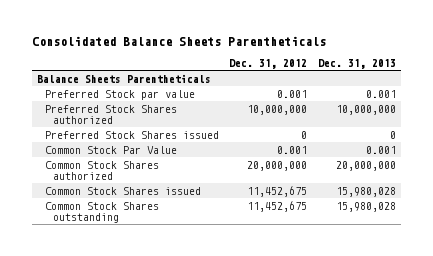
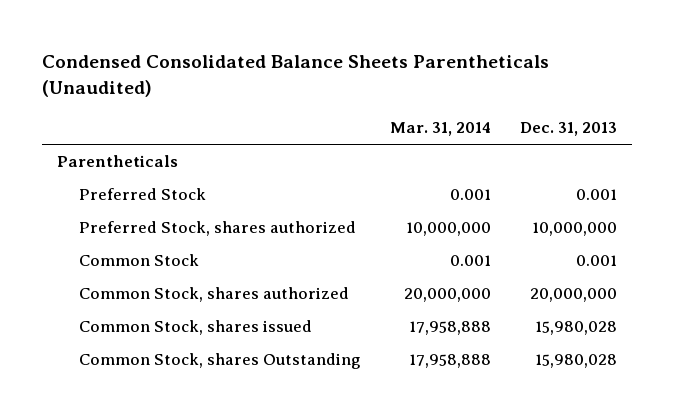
[31,35,326,46] Consolidated Balance Sheets Parentheticals -> [42,55,550,98] Condensed Consolidated Balance Sheets Parentheticals (Unaudited)
[229,58,308,69] Dec. 31, 2012 -> none
none -> [390,122,492,137] Mar. 31, 2014
[36,73,211,83] Balance Sheets Parentheticals -> none
[44,130,219,139] Preferred Stock Shares issued -> none
none -> [56,155,178,168] Parentheticals
[44,89,195,100] Preferred Stock par value -> [79,188,207,201] Preferred Stock
[44,104,177,124] Preferred Stock Shares authorized -> [79,221,357,237] Preferred Stock, shares authorized
[44,145,177,154] Common Stock Par Value -> [79,254,200,267] Common Stock
[44,160,159,180] Common Stock Shares authorized -> [79,287,350,303] Common Stock, shares authorized
[44,186,201,195] Common Stock Shares issued -> [79,320,313,336] Common Stock, shares issued
[44,201,159,223] Common Stock Shares outstanding -> [79,353,362,370] Common Stock, shares Outstanding

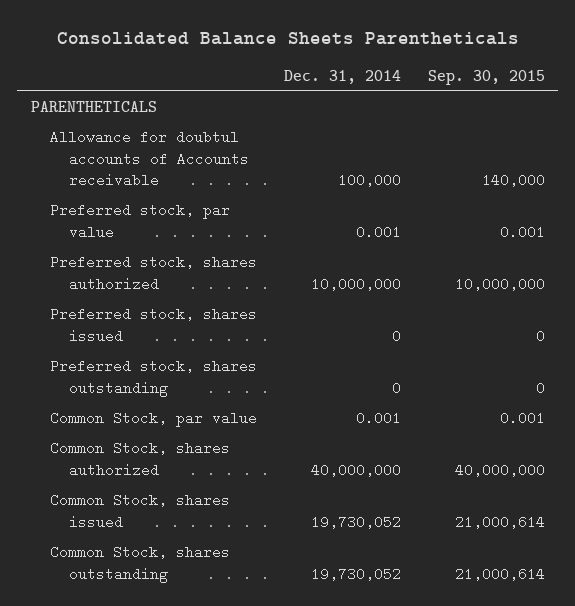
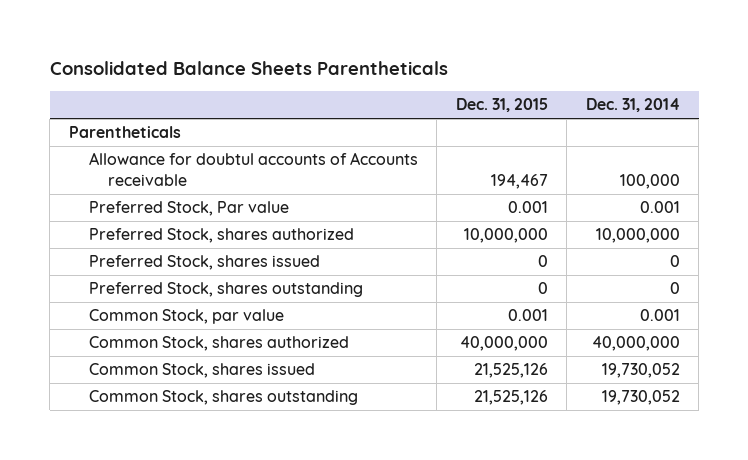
[427,69,545,85] Sep. 30, 2015 -> none
none -> [455,97,548,112] Dec. 31, 2015
[30,101,157,113] PARENTHETICALS -> [68,126,181,139] Parentheticals
[50,203,231,239] Preferred stock, par value -> [88,201,289,217] Preferred Stock, Par value
[50,255,258,291] Preferred stock, shares authorized -> [88,228,354,244] Preferred Stock, shares authorized
[50,307,258,343] Preferred stock, shares issued -> [88,255,320,271] Preferred Stock, shares issued
[50,359,258,397] Preferred stock, shares outstanding -> [88,282,363,298] Preferred Stock, shares outstanding

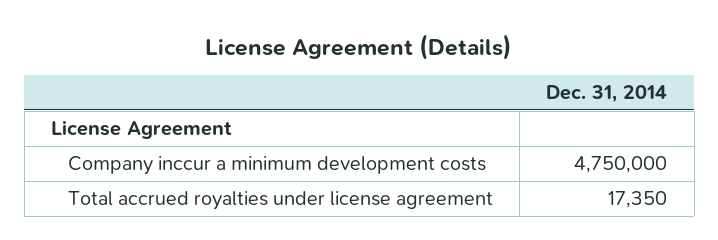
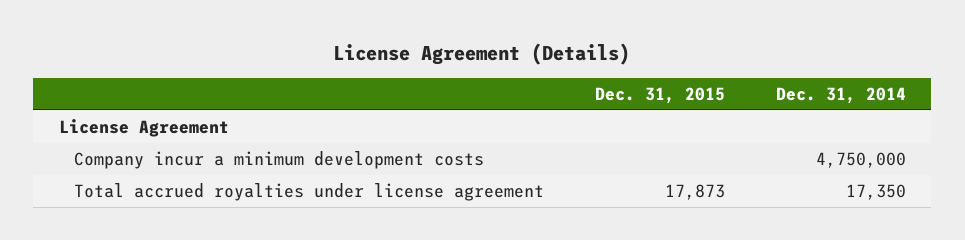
none -> [595,86,726,104] Dec. 31, 2015
[68,156,487,176] Company inccur a minimum development costs -> [74,151,485,170] Company incur a minimum development costs

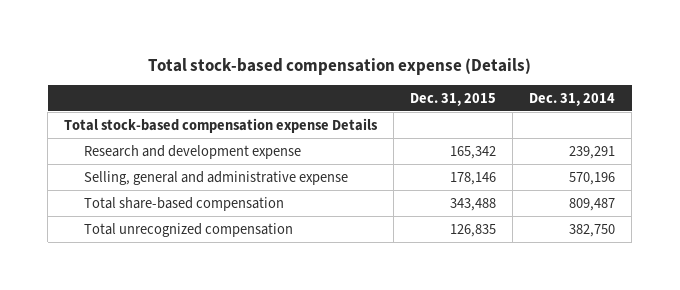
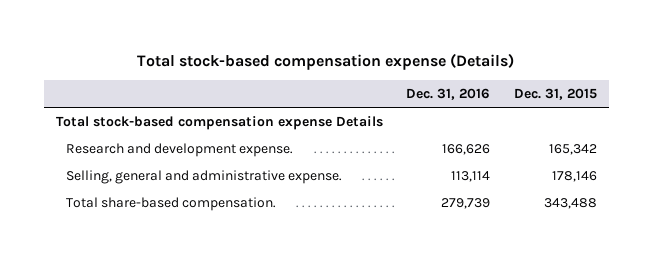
[529,92,616,106] Dec. 31, 2014 -> none
none -> [406,87,491,100] Dec. 31, 2016
[84,222,294,237] Total unrecognized compensation -> none
[84,144,302,159] Research and development expense -> [66,143,294,158] Research and development expense.
[84,170,349,185] Selling, general and administrative expense -> [66,170,343,185] Selling, general and administrative expense.
[84,196,285,211] Total share-based compensation -> [66,197,277,212] Total share-based compensation.

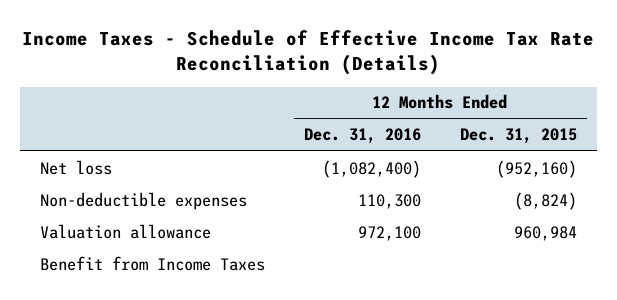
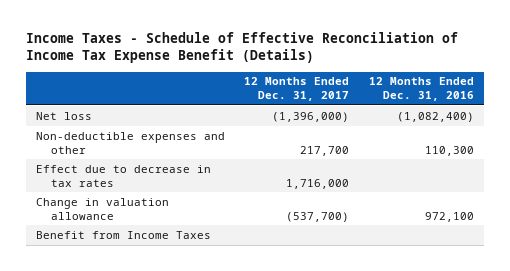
[22,30,595,76] Income Taxes - Schedule of Effective Income Tax Rate Reconciliation (Details) -> [25,32,458,64] Income Taxes - Schedule of Effective Reconciliation of Income Tax Expense Benefit (Details)
[460,128,578,145] Dec. 31, 2015 -> none
none -> [244,77,350,102] 12 Months Ended Dec. 31, 2017
[39,191,247,210] Non-deductible expenses -> [35,131,225,154] Non-deductible expenses and other
none -> [35,164,211,187] Effect due to decrease in tax rates
[39,223,211,239] Valuation allowance -> [35,197,169,220] Change in valuation allowance

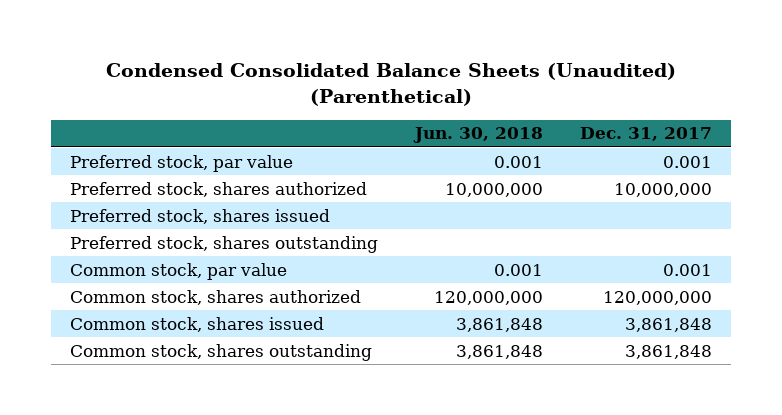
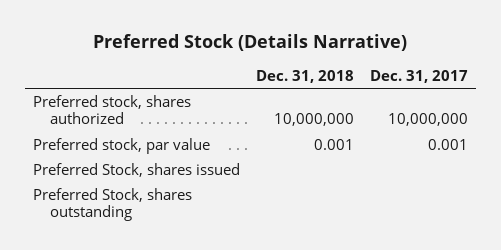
[106,63,677,107] Condensed Consolidated Balance Sheets (Unaudited) (Parenthetical) -> [93,34,408,52] Preferred Stock (Details Narrative)
[413,127,544,144] Jun. 30, 2018 -> none
none -> [255,70,354,84] Dec. 31, 2018
[69,262,287,280] Common stock, par value -> none
[69,289,361,305] Common stock, shares authorized -> none
[69,316,324,332] Common stock, shares issued -> none
[69,343,372,361] Common stock, shares outstanding -> none
[69,154,293,172] Preferred stock, par value -> [32,137,210,154] Preferred stock, par value
[69,208,330,224] Preferred stock, shares issued -> [32,162,240,177] Preferred Stock, shares issued
[69,235,378,253] Preferred stock, shares outstanding -> [32,187,192,222] Preferred Stock, shares outstanding

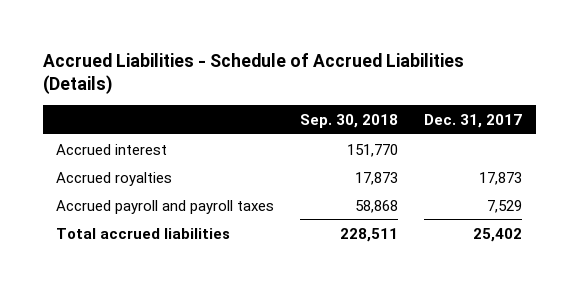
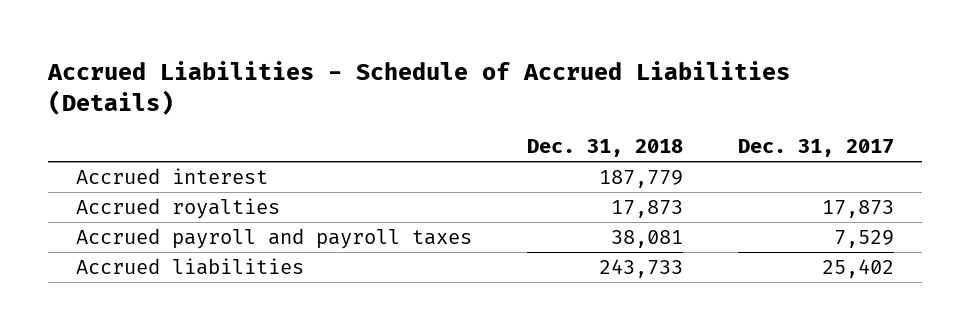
[300,114,399,129] Sep. 30, 2018 -> none
none -> [527,139,684,158] Dec. 31, 2018
[56,227,231,239] Total accrued liabilities -> [76,258,305,276] Accrued liabilities

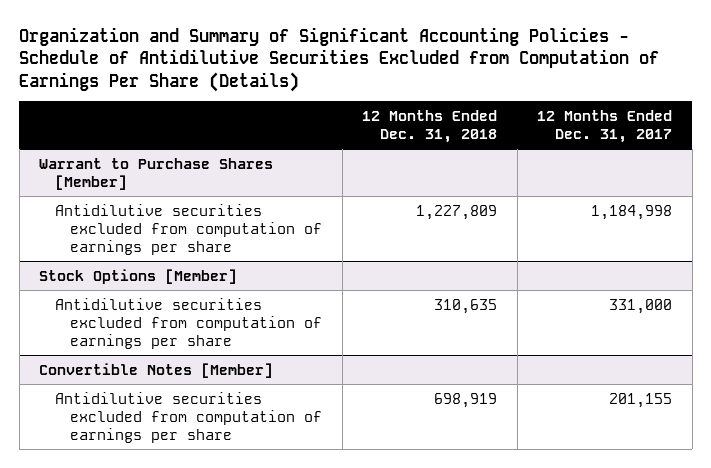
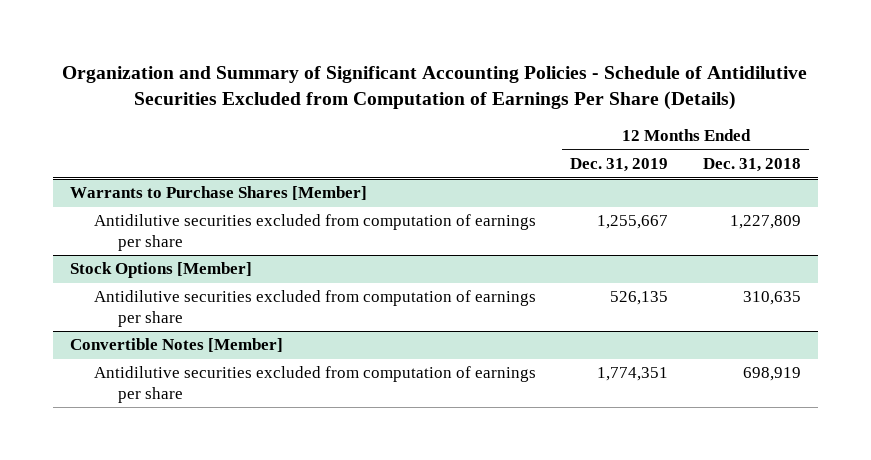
[537,109,673,143] 12 Months Ended Dec. 31, 2017 -> none
none -> [570,158,669,173] Dec. 31, 2019
[39,157,274,190] Warrant to Purchase Shares [Member] -> [69,186,367,201] Warrants to Purchase Shares [Member]

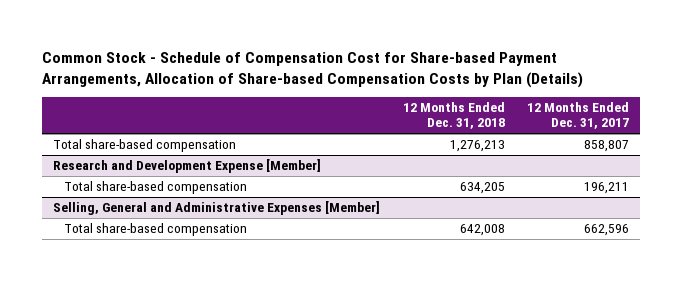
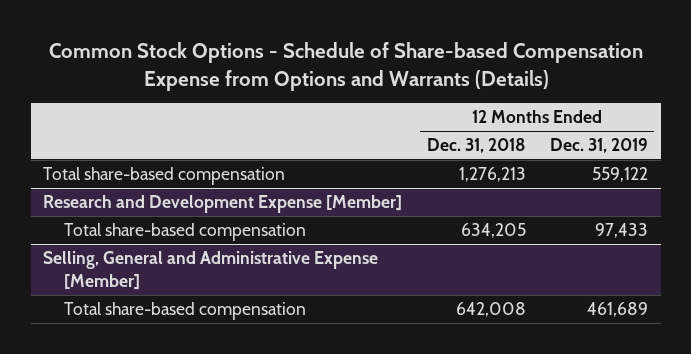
[42,51,584,88] Common Stock - Schedule of Compensation Cost for Share-based Payment Arrangements, Allocation of Share-based Compensation Costs by Plan (Details) -> [48,42,643,91] Common Stock Options - Schedule of Share-based Compensation Expense from Options and Warrants (Details)
[527,102,630,130] 12 Months Ended Dec. 31, 2017 -> none
none -> [550,138,649,154] Dec. 31, 2019
[53,201,381,216] Selling, General and Administrative Expenses [Member] -> [42,251,378,291] Selling, General and Administrative Expense [Member]

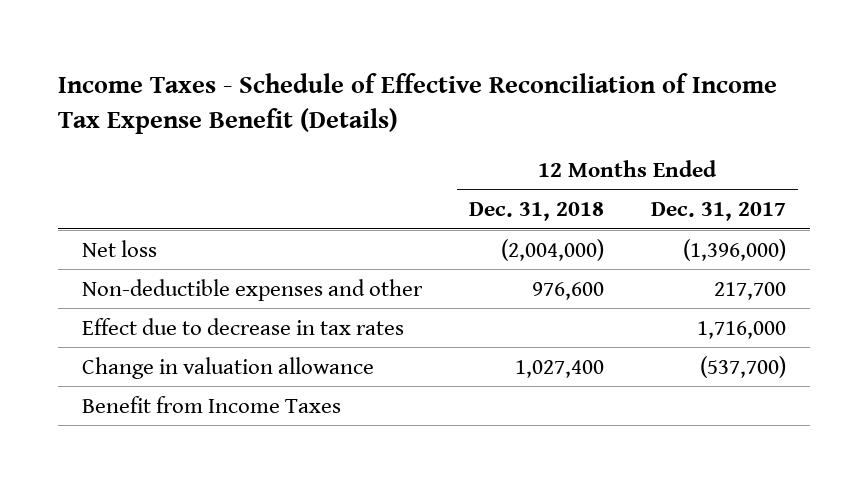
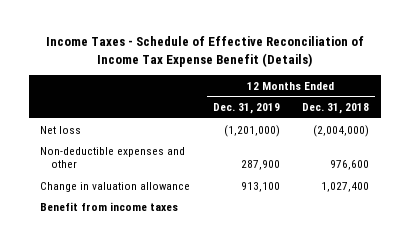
[650,202,786,222] Dec. 31, 2017 -> none
none -> [212,103,280,115] Dec. 31, 2019
[81,317,404,335] Effect due to decrease in tax rates -> none
[81,395,341,413] Benefit from Income Taxes -> [39,201,178,211] Benefit from income taxes

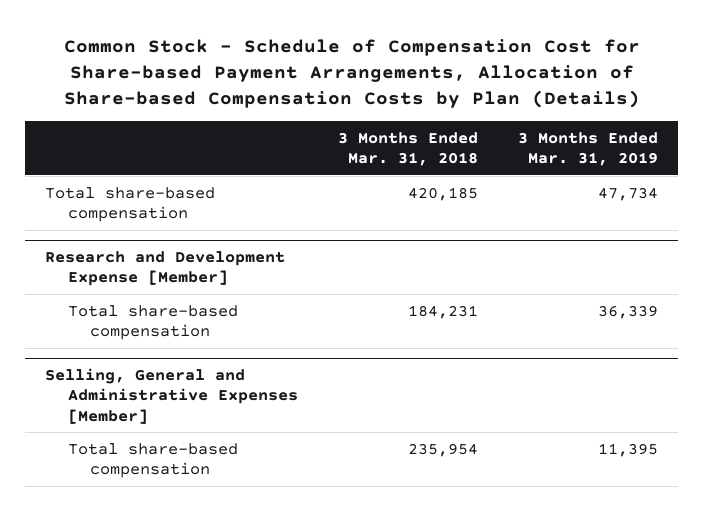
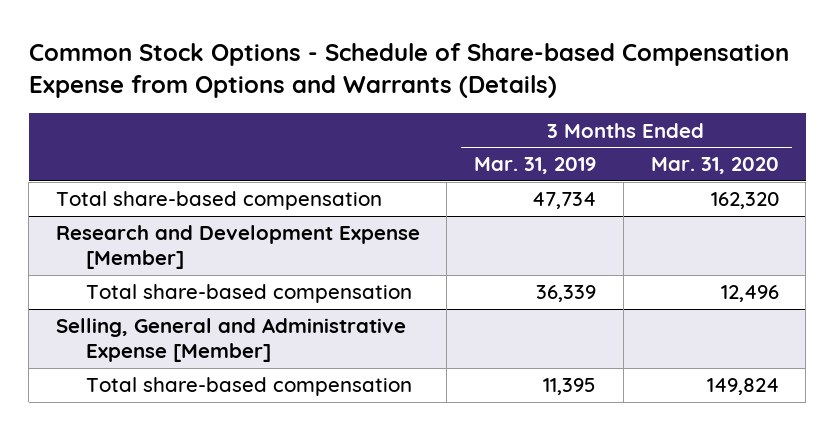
[63,38,640,109] Common Stock - Schedule of Compensation Cost for Share-based Payment Arrangements, Allocation of Share-based Compensation Costs by Plan (Details) -> [28,42,789,98] Common Stock Options - Schedule of Share-based Compensation Expense from Options and Warrants (Details)
[337,131,478,167] 3 Months Ended Mar. 31, 2018 -> none
none -> [650,157,779,175] Mar. 31, 2020
[45,367,298,424] Selling, General and Administrative Expenses [Member] -> [55,318,406,363] Selling, General and Administrative Expense [Member]

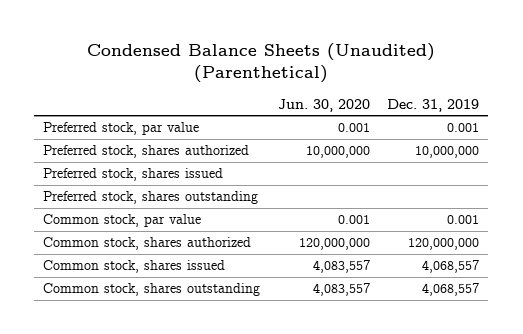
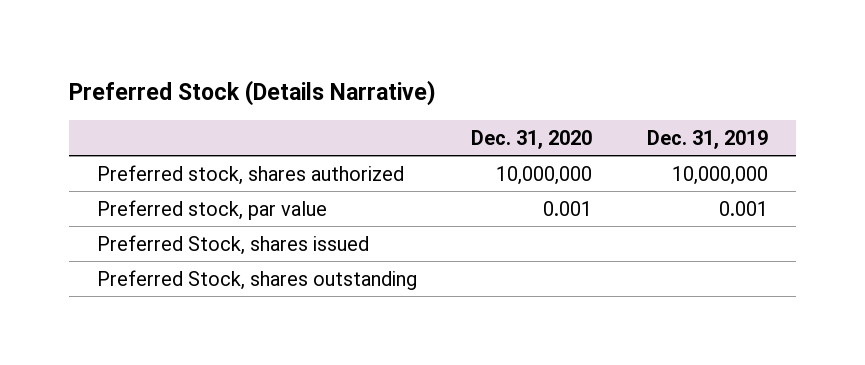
[87,43,436,84] Condensed Balance Sheets (Unaudited) (Parenthetical) -> [69,80,437,107] Preferred Stock (Details Narrative)
[277,98,370,112] Jun. 30, 2020 -> none
none -> [471,129,593,149] Dec. 31, 2020
[43,214,202,228] Common stock, par value -> none
[43,237,252,251] Common stock, shares authorized -> none
[43,260,226,274] Common stock, shares issued -> none
[43,283,261,297] Common stock, shares outstanding -> none
[43,122,200,136] Preferred stock, par value -> [96,199,327,220] Preferred stock, par value
[43,168,224,182] Preferred stock, shares issued -> [96,234,369,255] Preferred Stock, shares issued
[43,191,259,205] Preferred stock, shares outstanding -> [96,269,417,290] Preferred Stock, shares outstanding

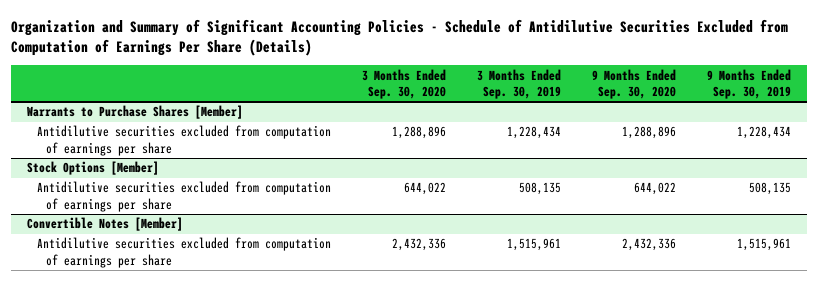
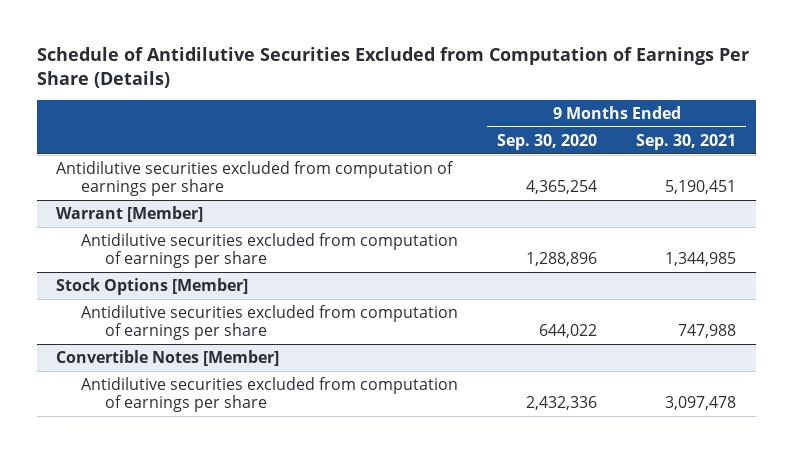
[11,18,789,57] Organization and Summary of Significant Accounting Policies - Schedule of Antidilutive Securities Excluded from Computation of Earnings Per Share (Details) -> [36,46,749,88] Schedule of Antidilutive Securities Excluded from Computation of Earnings Per Share (Details)
[361,68,446,99] 3 Months Ended Sep. 30, 2020 -> none
[476,68,561,99] 3 Months Ended Sep. 30, 2019 -> none
[707,68,792,99] 9 Months Ended Sep. 30, 2019 -> none
none -> [636,133,737,150] Sep. 30, 2021
none -> [56,160,455,197] Antidilutive securities excluded from computation of earnings per share
[26,105,243,120] Warrants to Purchase Shares [Member] -> [56,205,204,222] Warrant [Member]

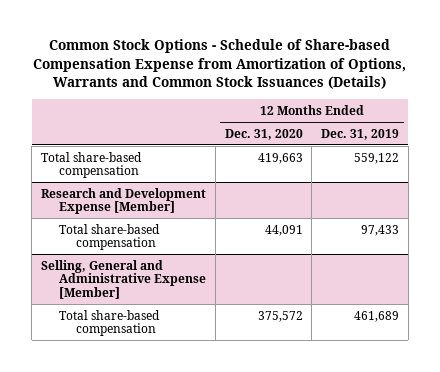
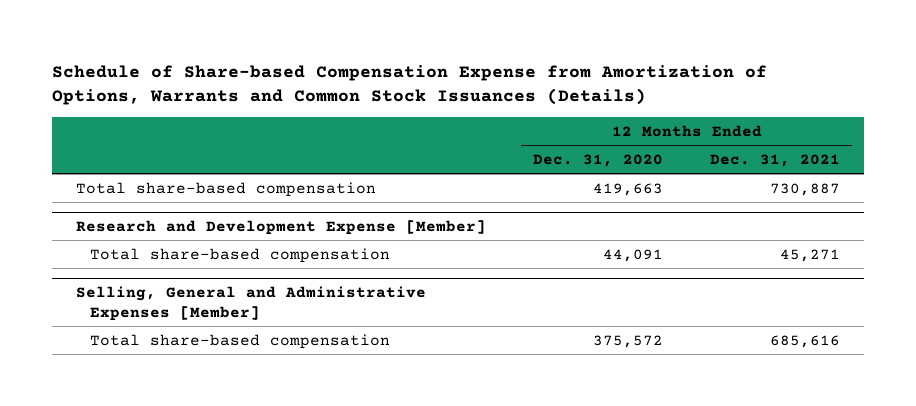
[33,39,407,90] Common Stock Options - Schedule of Share-based Compensation Expense from Amortization of Options, Warrants and Common Stock Issuances (Details) -> [52,64,768,106] Schedule of Share-based Compensation Expense from Amortization of Options, Warrants and Common Stock Issuances (Details)
[321,128,400,140] Dec. 31, 2019 -> none
none -> [710,153,841,167] Dec. 31, 2021
[41,259,206,300] Selling, General and Administrative Expense [Member] -> [75,285,426,321] Selling, General and Administrative Expenses [Member]

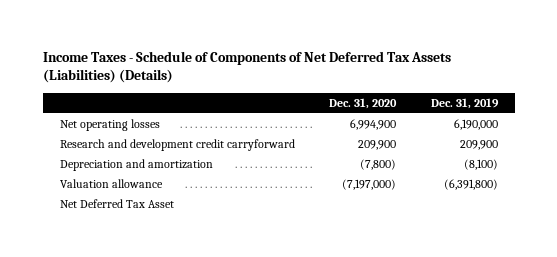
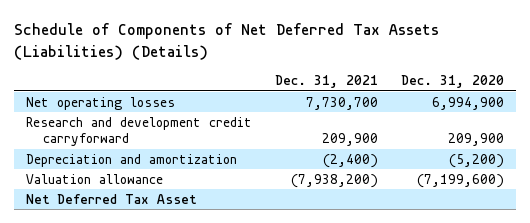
[42,50,451,84] Income Taxes - Schedule of Components of Net Deferred Tax Assets (Liabilities) (Details) -> [14,23,440,60] Schedule of Components of Net Deferred Tax Assets (Liabilities) (Details)
[430,98,499,110] Dec. 31, 2019 -> none
none -> [274,75,378,89] Dec. 31, 2021
[360,159,397,171] (7,800) -> [449,153,505,168] (5,200)
[342,179,397,191] (7,197,000) -> [417,173,505,188] (7,199,600)

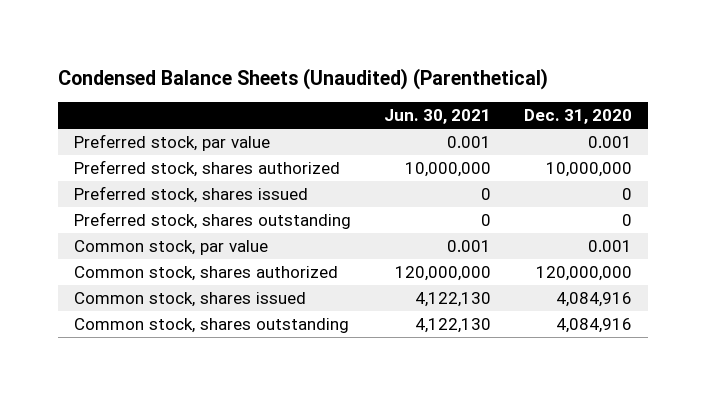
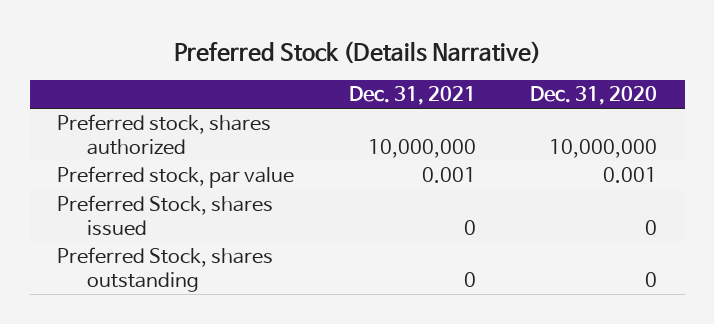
[57,67,548,90] Condensed Balance Sheets (Unaudited) (Parenthetical) -> [174,41,542,65] Preferred Stock (Details Narrative)
[384,109,492,125] Jun. 30, 2021 -> none
none -> [348,85,476,105] Dec. 31, 2021
[74,240,269,256] Common stock, par value -> none
[74,266,339,282] Common stock, shares authorized -> none
[74,292,307,308] Common stock, shares issued -> none
[74,318,350,334] Common stock, shares outstanding -> none
[74,134,271,152] Preferred stock, par value -> [57,166,295,189] Preferred stock, par value
[74,186,309,204] Preferred stock, shares issued -> [57,195,274,236] Preferred Stock, shares issued
[74,212,352,230] Preferred stock, shares outstanding -> [57,247,274,292] Preferred Stock, shares outstanding

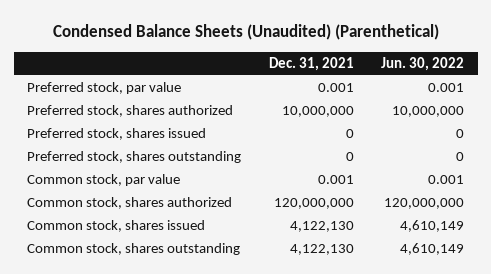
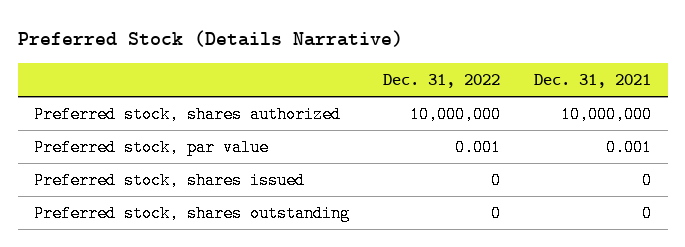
[52,23,439,40] Condensed Balance Sheets (Unaudited) (Parenthetical) -> [17,29,403,47] Preferred Stock (Details Narrative)
[380,56,464,71] Jun. 30, 2022 -> none
none -> [383,73,501,88] Dec. 31, 2022
[27,82,182,95] Preferred stock, par value -> [34,139,270,157] Preferred stock, par value
[27,174,181,187] Common stock, par value -> none
[27,197,233,210] Common stock, shares authorized -> none
[27,220,206,233] Common stock, shares issued -> none
[27,243,241,256] Common stock, shares outstanding -> none

